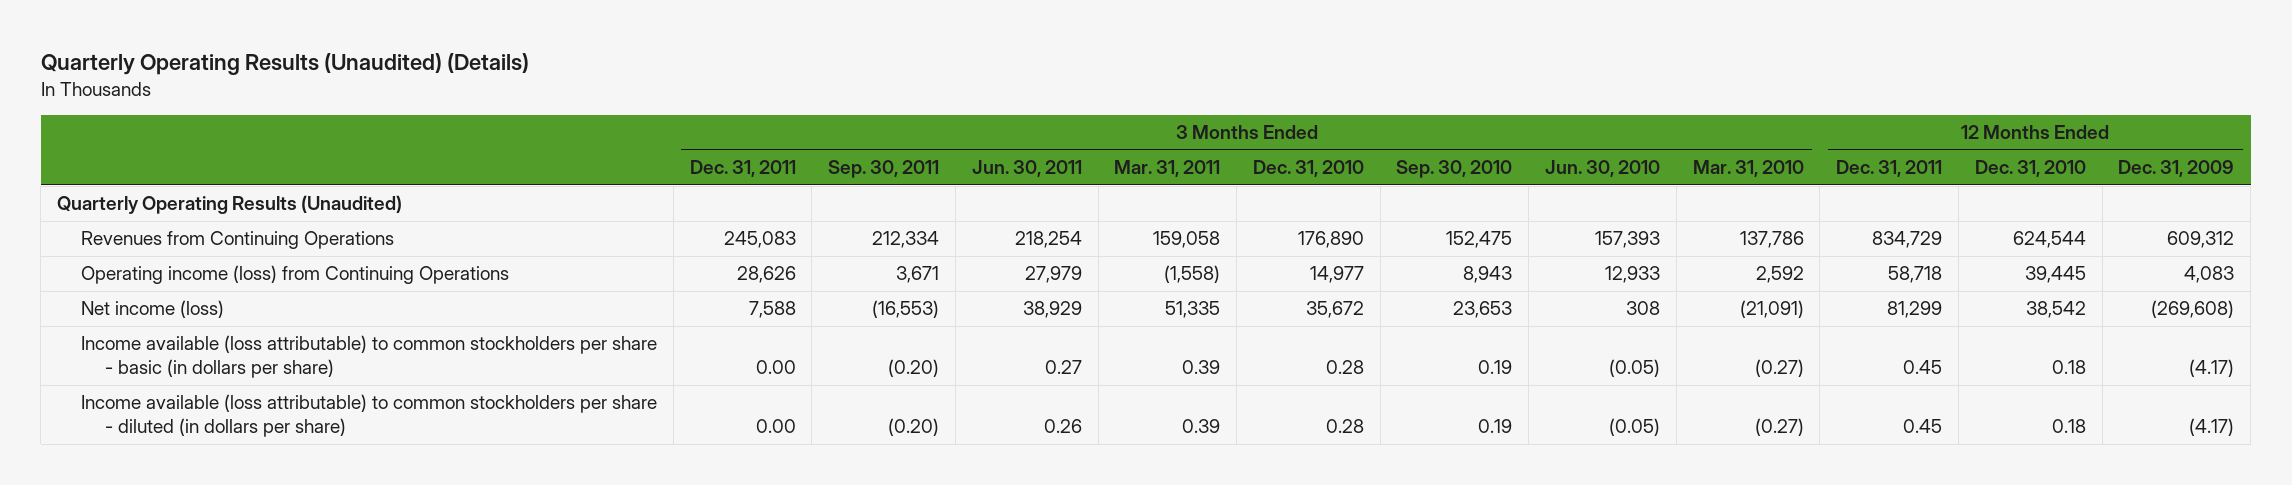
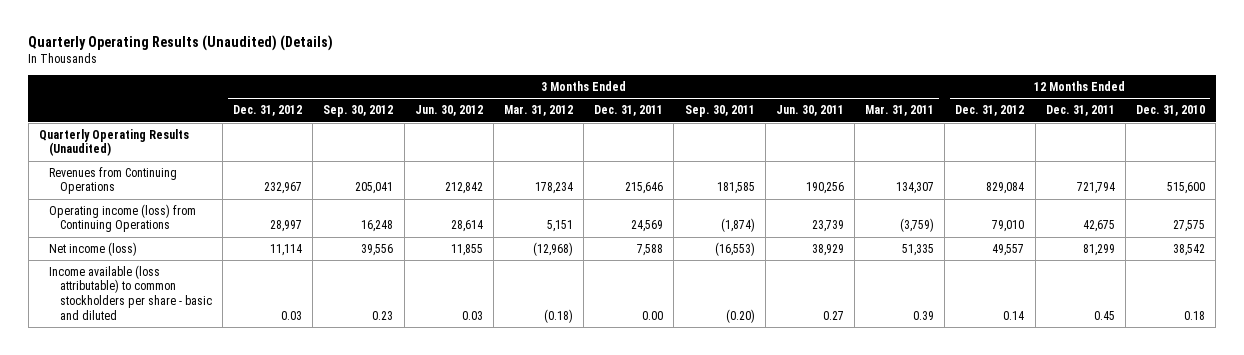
[1252,160,1364,178] Dec. 31, 2010 -> none
[1396,160,1513,179] Sep. 30, 2010 -> none
[1545,160,1661,178] Jun. 30, 2010 -> none
[1692,160,1804,178] Mar. 31, 2010 -> none
[2118,160,2235,178] Dec. 31, 2009 -> none
none -> [233,105,303,117] Dec. 31, 2012
none -> [323,105,394,118] Sep. 30, 2012
none -> [414,105,483,117] Jun. 30, 2012
none -> [503,105,573,117] Mar. 31, 2012
none -> [955,105,1025,117] Dec. 31, 2012
[723,231,796,249] 245,083 -> [625,182,664,195] 215,646
[872,231,940,249] 212,334 -> [716,182,755,195] 181,585
[1014,231,1082,249] 218,254 -> [805,182,844,195] 190,256
[1153,231,1221,249] 159,058 -> [896,182,935,195] 134,307
[1872,231,1943,249] 834,729 -> [1076,182,1115,195] 721,794
[2012,231,2086,249] 624,544 -> [1166,182,1205,195] 515,600
[736,266,796,284] 28,626 -> [631,220,664,233] 24,569
[896,266,940,284] 3,671 -> [720,218,755,233] (1,874)
[1024,266,1082,284] 27,979 -> [811,220,844,233] 23,739
[1164,265,1221,284] (1,558) -> [900,218,935,233] (3,759)
[1888,266,1943,284] 58,718 -> [1082,220,1115,233] 42,675
[2024,266,2086,284] 39,445 -> [1172,220,1205,233] 27,575
[80,394,657,437] Income available (loss attributable) to common stockholders per share - diluted (in dollars per share) -> none
[80,335,657,378] Income available (loss attributable) to common stockholders per share - basic (in dollars per share) -> [49,264,212,320] Income available (loss attributable) to common stockholders per share - basic and diluted

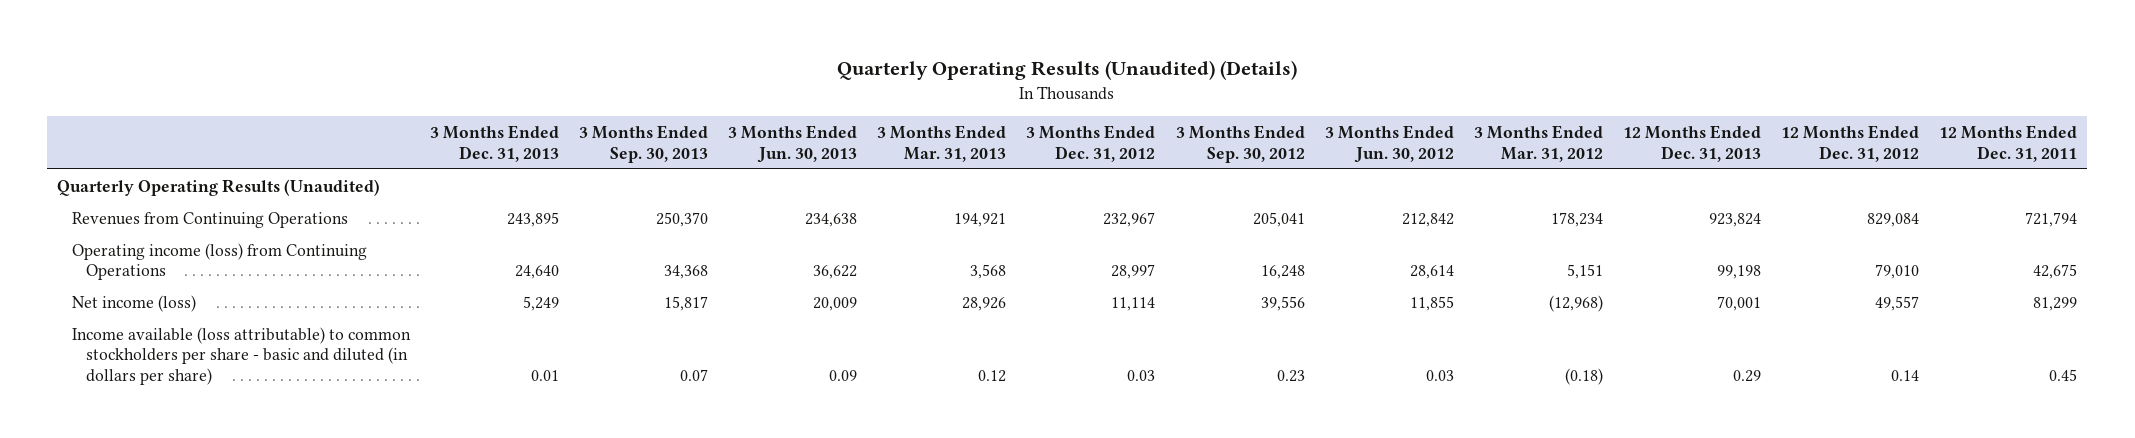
[594,105,664,117] Dec. 31, 2011 -> none
[684,105,755,118] Sep. 30, 2011 -> none
[775,105,844,117] Jun. 30, 2011 -> none
[865,105,935,117] Mar. 31, 2011 -> none
[1135,105,1205,117] Dec. 31, 2010 -> none
none -> [429,125,559,162] 3 Months Ended Dec. 31, 2013
none -> [578,125,708,163] 3 Months Ended Sep. 30, 2013
none -> [728,125,858,163] 3 Months Ended Jun. 30, 2013
none -> [877,125,1007,162] 3 Months Ended Mar. 31, 2013
none -> [1622,125,1761,162] 12 Months Ended Dec. 31, 2013
[49,264,212,320] Income available (loss attributable) to common stockholders per share - basic and diluted -> [71,326,411,385] Income available (loss attributable) to common stockholders per share - basic and diluted (in dollars per share)

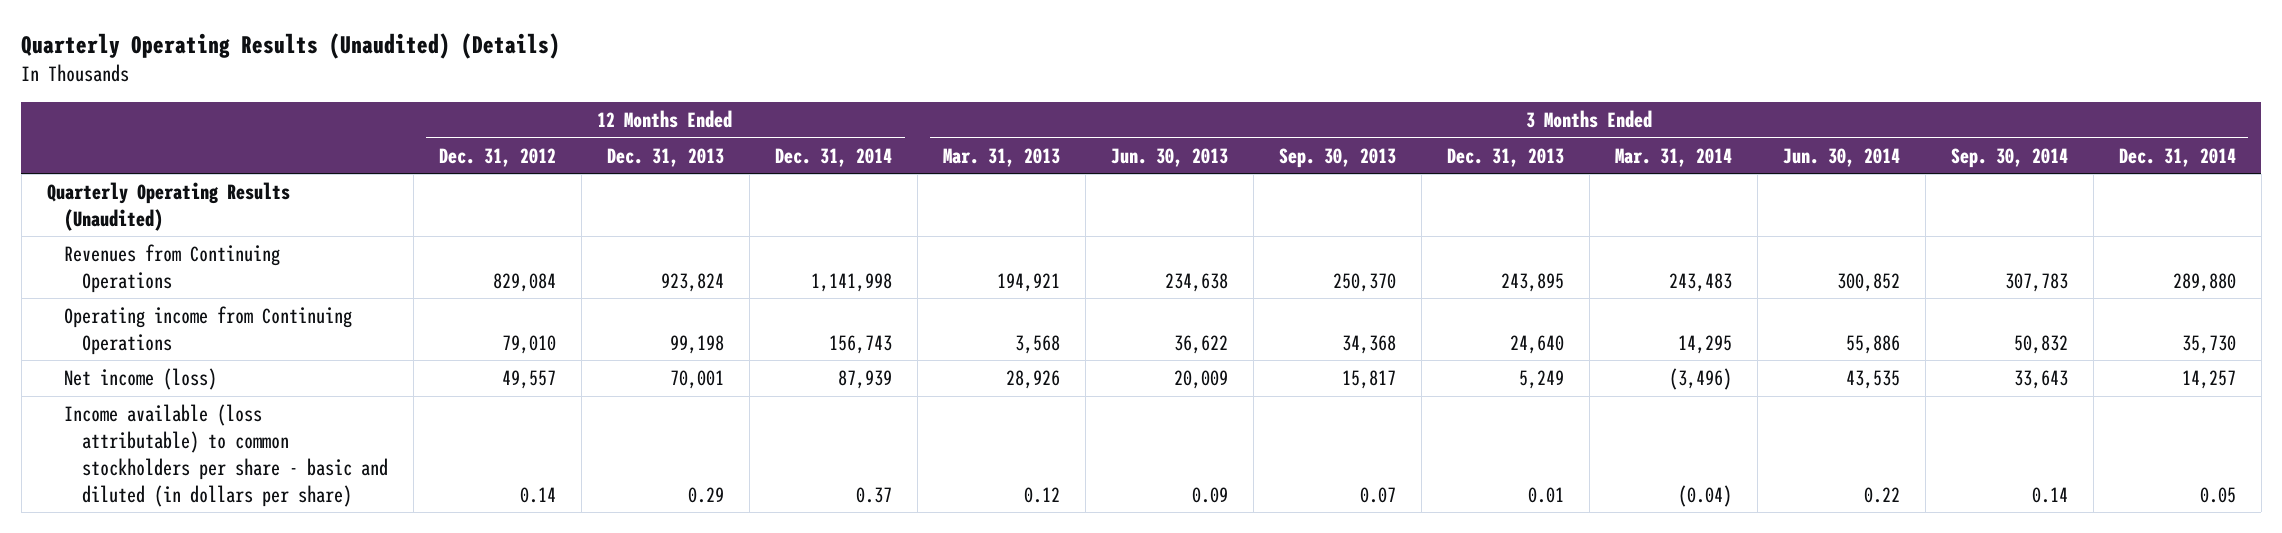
[1026,125,1156,162] 3 Months Ended Dec. 31, 2012 -> none
[1175,125,1305,163] 3 Months Ended Sep. 30, 2012 -> none
[1324,125,1454,163] 3 Months Ended Jun. 30, 2012 -> none
[1473,125,1603,162] 3 Months Ended Mar. 31, 2012 -> none
[1939,125,2078,162] 12 Months Ended Dec. 31, 2011 -> none
none -> [774,147,892,167] Dec. 31, 2014
none -> [1614,147,1732,167] Mar. 31, 2014
none -> [1782,147,1900,167] Jun. 30, 2014
none -> [1950,147,2068,168] Sep. 30, 2014
none -> [2118,147,2236,167] Dec. 31, 2014
[71,242,367,281] Operating income (loss) from Continuing Operations -> [64,306,353,355] Operating income from Continuing Operations

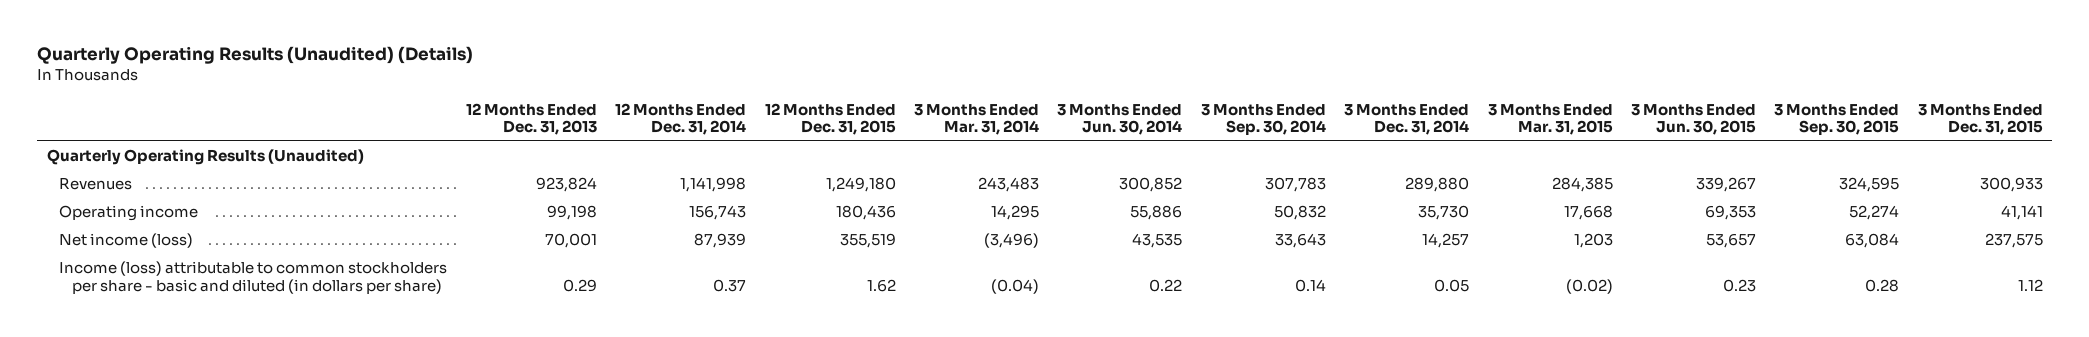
[438,147,556,167] Dec. 31, 2012 -> none
[942,147,1060,167] Mar. 31, 2013 -> none
[1110,147,1228,167] Jun. 30, 2013 -> none
[1278,147,1396,168] Sep. 30, 2013 -> none
[1446,147,1564,167] Dec. 31, 2013 -> none
none -> [764,102,896,136] 12 Months Ended Dec. 31, 2015
none -> [1487,103,1613,136] 3 Months Ended Mar. 31, 2015
none -> [1630,103,1756,136] 3 Months Ended Jun. 30, 2015
none -> [1774,103,1900,136] 3 Months Ended Sep. 30, 2015
none -> [1917,103,2043,136] 3 Months Ended Dec. 31, 2015
[64,244,281,293] Revenues from Continuing Operations -> [59,178,133,191] Revenues
[64,306,353,355] Operating income from Continuing Operations -> [59,205,199,222] Operating income
[64,404,389,507] Income available (loss attributable) to common stockholders per share - basic and diluted (in dollars per share) -> [59,261,448,295] Income (loss) attributable to common stockholders per share - basic and diluted (in dollars per share)

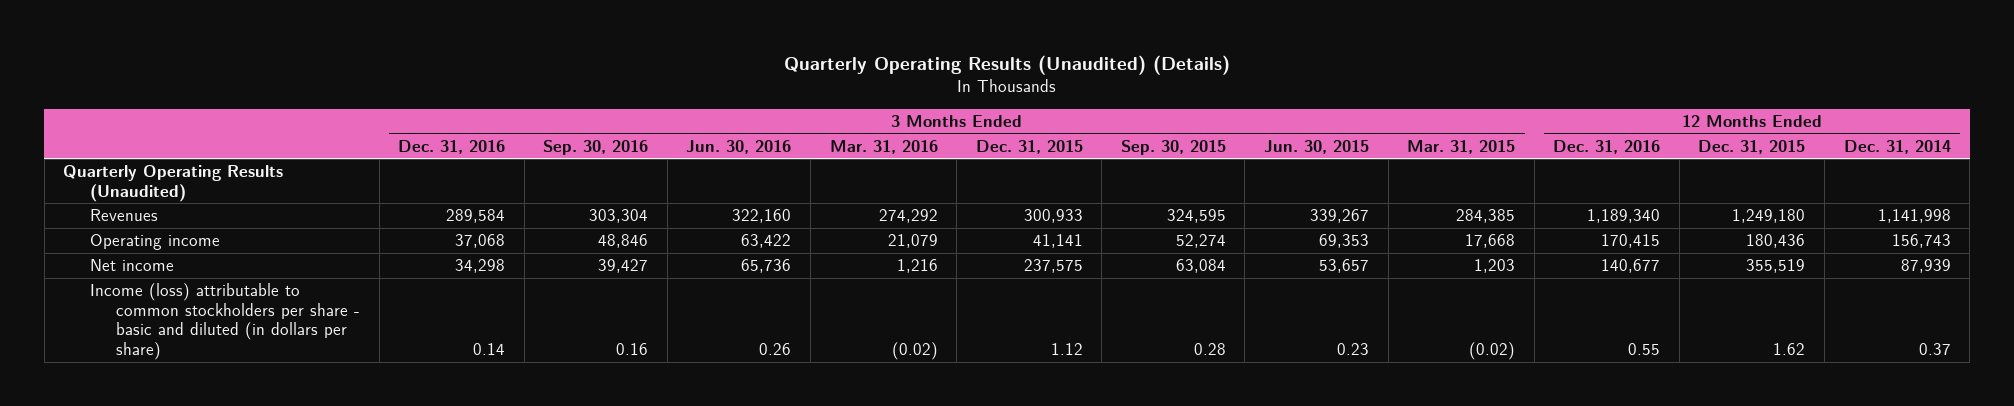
[465,102,597,136] 12 Months Ended Dec. 31, 2013 -> none
[913,103,1039,136] 3 Months Ended Mar. 31, 2014 -> none
[1057,103,1183,136] 3 Months Ended Jun. 30, 2014 -> none
[1200,103,1326,136] 3 Months Ended Sep. 30, 2014 -> none
[1344,103,1470,136] 3 Months Ended Dec. 31, 2014 -> none
none -> [398,139,506,154] Dec. 31, 2016
none -> [543,139,649,155] Sep. 30, 2016
none -> [686,139,792,154] Jun. 30, 2016
none -> [829,139,938,154] Mar. 31, 2016
none -> [1553,139,1661,154] Dec. 31, 2016
[59,233,194,249] Net income (loss) -> [89,259,174,272] Net income

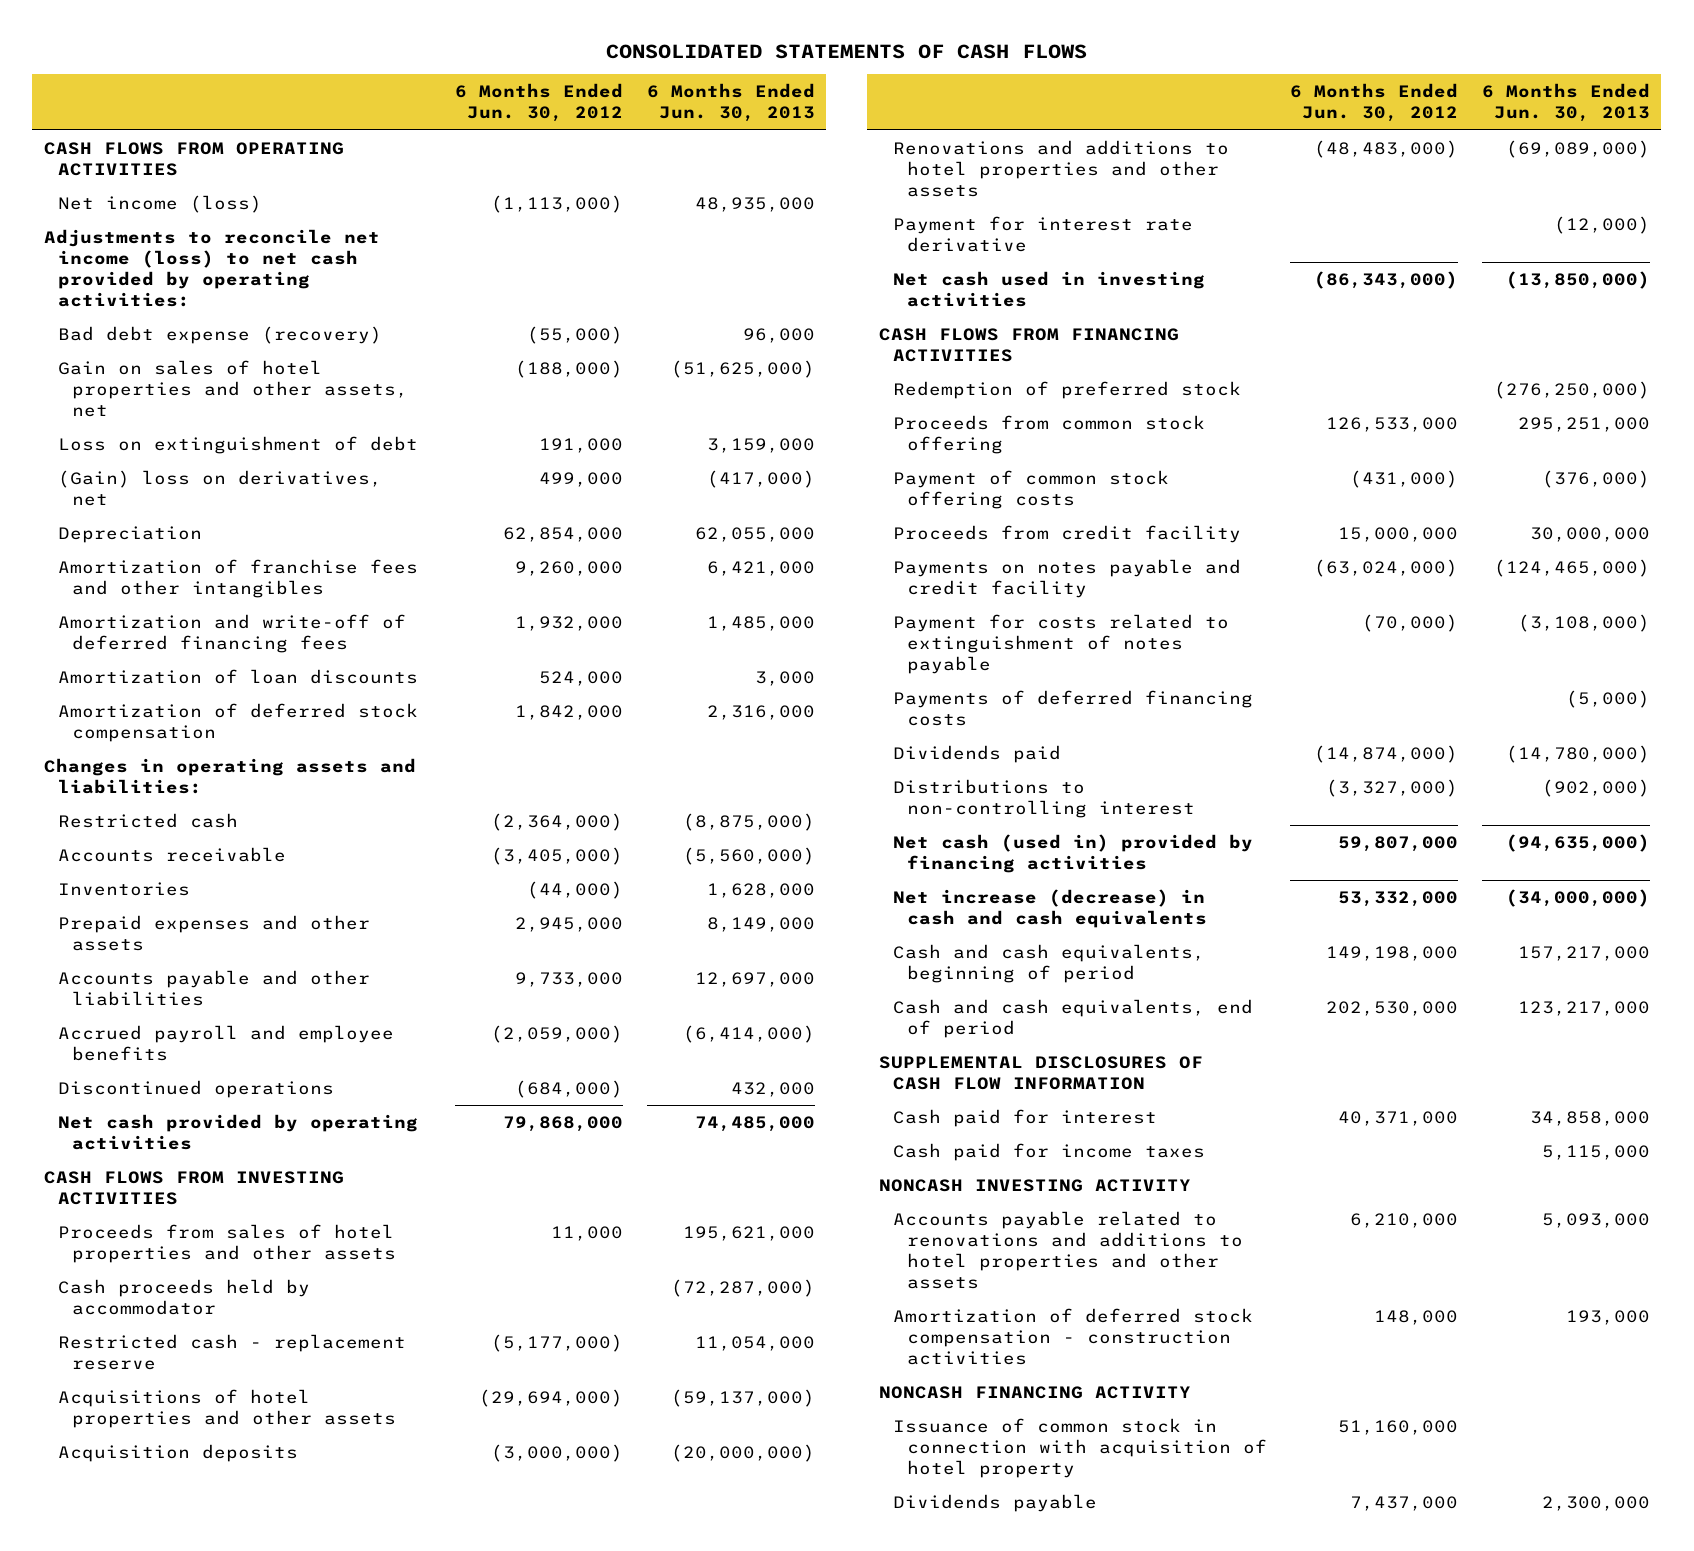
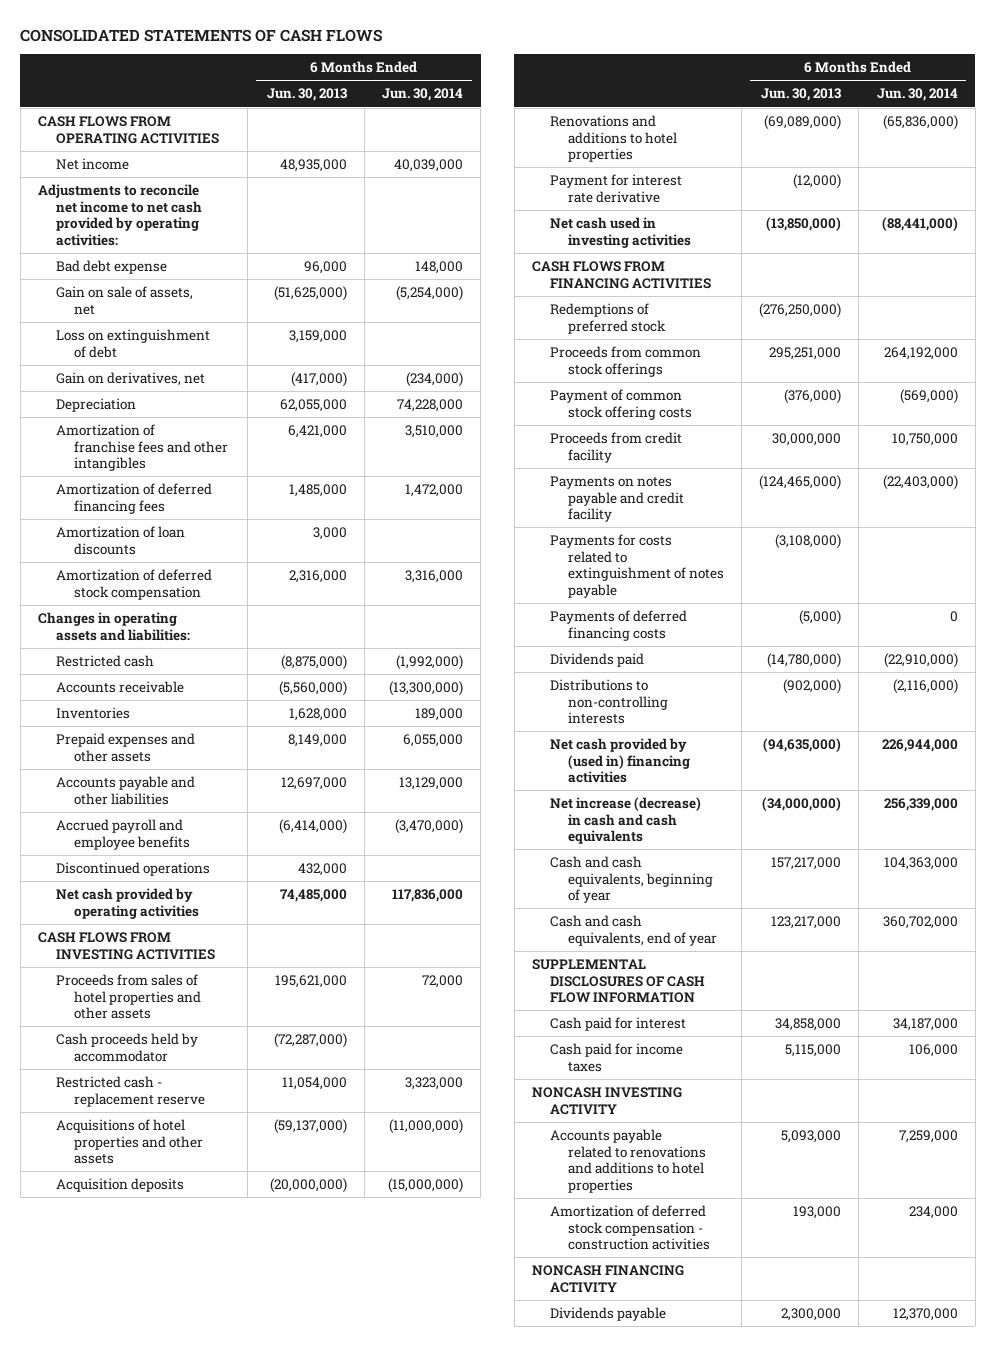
[455,83,624,123] 6 Months Ended Jun. 30, 2012 -> none
none -> [382,88,464,102] Jun. 30, 2014
[58,194,263,213] Net income (loss) -> [55,157,129,170] Net income
[43,228,380,308] Adjustments to reconcile net income (loss) to net cash provided by operating activities: -> [37,183,202,246] Adjustments to reconcile net income to net cash provided by operating activities:
[58,325,383,344] Bad debt expense (recovery) -> [55,259,167,274] Bad debt expense
[58,359,409,417] Gain on sales of hotel properties and other assets, net -> [55,285,193,315] Gain on sale of assets, net
[58,469,383,506] (Gain) loss on derivatives, net -> [55,371,205,386] Gain on derivatives, net
[58,613,407,653] Amortization and write-off of deferred financing fees -> [55,482,212,514] Amortization of deferred financing fees
[893,139,1230,197] Renovations and additions to hotel properties and other assets -> [549,114,677,163] Renovations and additions to hotel properties
[893,380,1242,399] Redemption of preferred stock -> [549,302,666,334] Redemptions of preferred stock
[893,414,1206,454] Proceeds from common stock offering -> [549,345,701,377] Proceeds from common stock offerings
[893,613,1230,674] Payment for costs related to extinguishment of notes payable -> [549,533,724,598] Payments for costs related to extinguishment of notes payable
[893,778,1196,818] Distributions to non-controlling interest -> [549,678,668,725] Distributions to non-controlling interests
[893,833,1254,873] Net cash (used in) provided by financing activities -> [549,737,690,784] Net cash provided by (used in) financing activities
[893,943,1206,983] Cash and cash equivalents, beginning of period -> [549,855,713,904] Cash and cash equivalents, beginning of year
[893,998,1254,1038] Cash and cash equivalents, end of period -> [549,914,717,946] Cash and cash equivalents, end of year
[893,1210,1244,1290] Accounts payable related to renovations and additions to hotel properties and other assets -> [549,1128,706,1193] Accounts payable related to renovations and additions to hotel properties
[893,1417,1268,1478] Issuance of common stock in connection with acquisition of hotel property -> none

